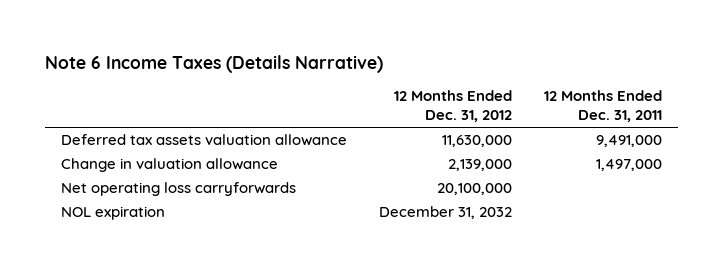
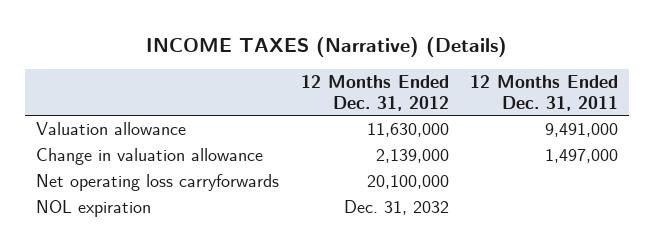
[45,54,384,73] Note 6 Income Taxes (Details Narrative) -> [146,36,508,57] INCOME TAXES (Narrative) (Details)
[61,134,348,147] Deferred tax assets valuation allowance -> [35,121,186,135] Valuation allowance
[379,206,513,220] December 31, 2032 -> [343,199,449,215] Dec. 31, 2032

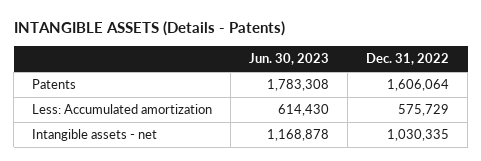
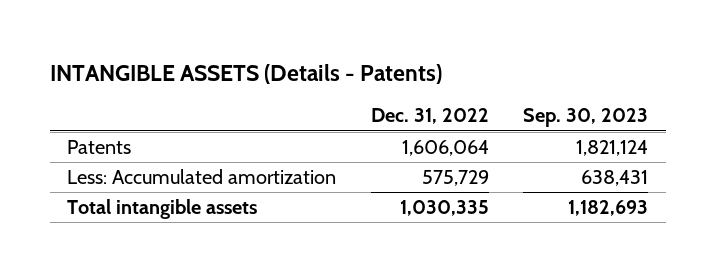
[249,53,330,66] Jun. 30, 2023 -> none
none -> [523,108,649,128] Sep. 30, 2023
[32,129,158,142] Intangible assets - net -> [67,198,258,219] Total intangible assets

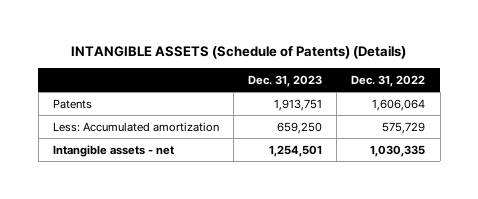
[49,63,442,84] INTANGIBLE ASSETS (Details - Patents) -> [71,45,407,60] INTANGIBLE ASSETS (Schedule of Patents) (Details)
[523,108,649,128] Sep. 30, 2023 -> none
none -> [248,74,323,87] Dec. 31, 2023
[67,198,258,219] Total intangible assets -> [52,144,174,157] Intangible assets - net

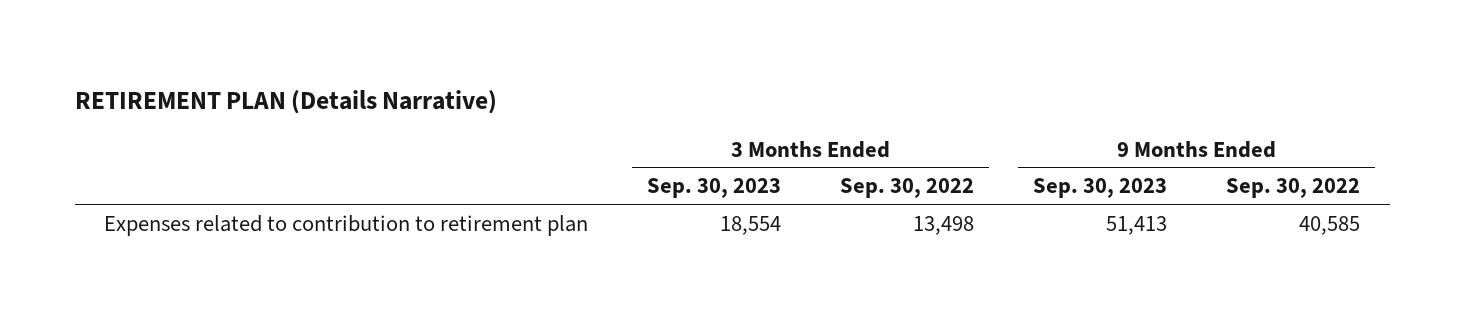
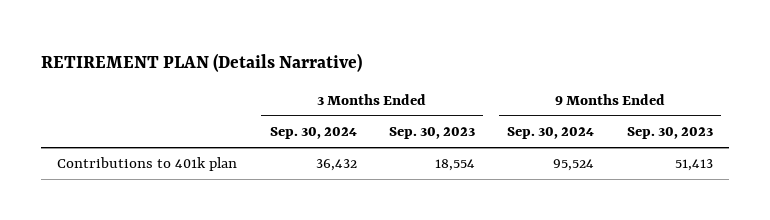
[840,178,975,199] Sep. 30, 2022 -> none
[1226,178,1361,199] Sep. 30, 2022 -> none
none -> [269,127,357,140] Sep. 30, 2024
none -> [507,127,595,140] Sep. 30, 2024
[104,214,589,236] Expenses related to contribution to retirement plan -> [57,157,238,172] Contributions to 401k plan

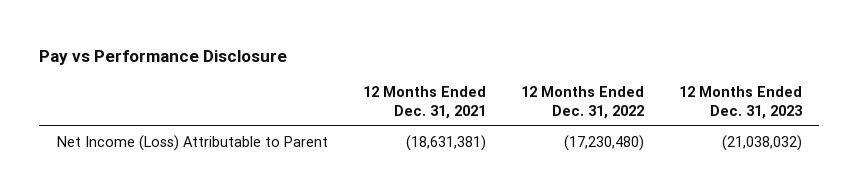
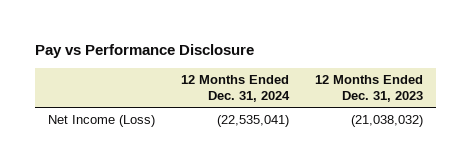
[362,85,486,119] 12 Months Ended Dec. 31, 2021 -> none
[520,85,644,119] 12 Months Ended Dec. 31, 2022 -> none
none -> [181,74,291,103] 12 Months Ended Dec. 31, 2024
[56,135,328,152] Net Income (Loss) Attributable to Parent -> [47,114,155,127] Net Income (Loss)

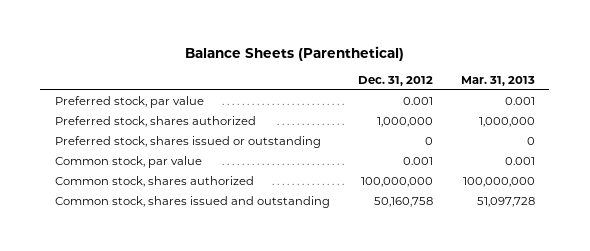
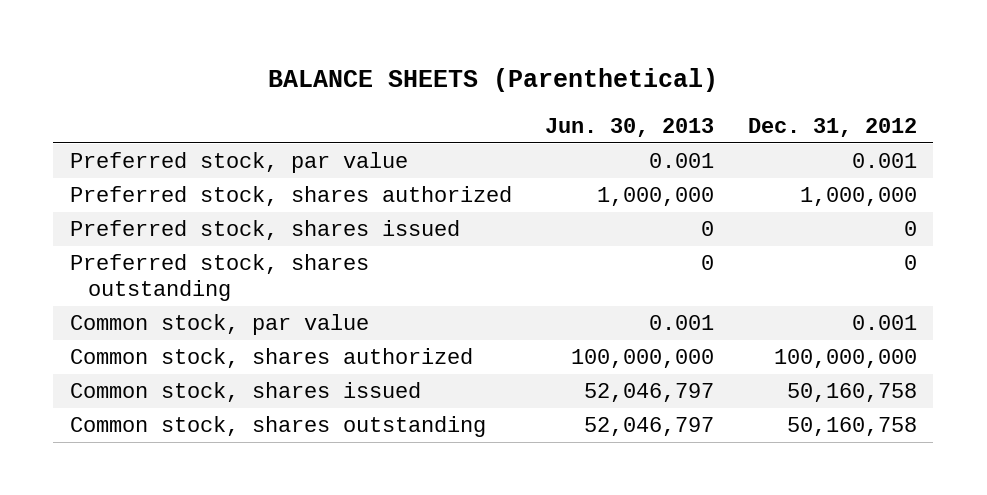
[184,46,404,62] Balance Sheets (Parenthetical) -> [268,68,719,93] BALANCE SHEETS (Parenthetical)
[461,75,536,86] Mar. 31, 2013 -> none
none -> [545,118,715,138] Jun. 30, 2013
none -> [69,220,460,241] Preferred stock, shares issued
[54,135,321,148] Preferred stock, shares issued or outstanding -> [69,254,369,302] Preferred stock, shares outstanding
[54,195,330,208] Common stock, shares issued and outstanding -> [69,382,421,403] Common stock, shares issued
none -> [69,416,486,438] Common stock, shares outstanding

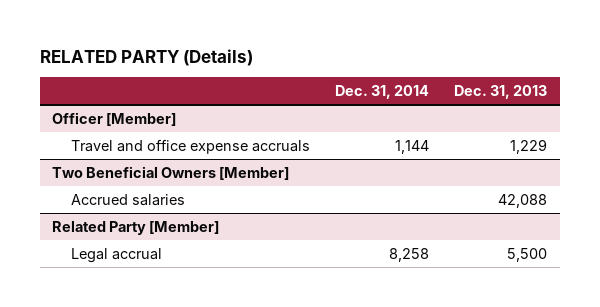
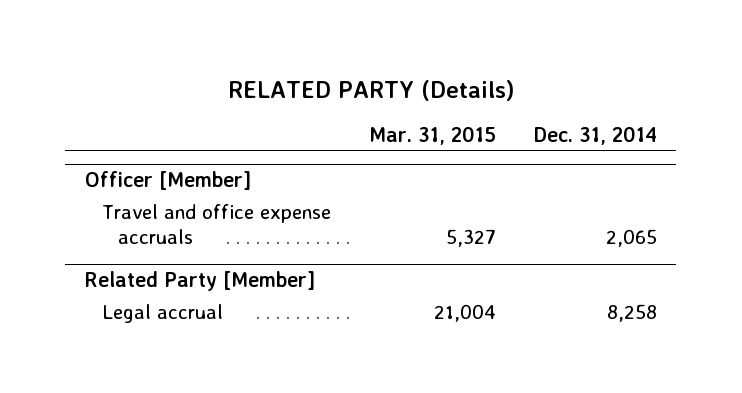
[454,85,548,100] Dec. 31, 2013 -> none
none -> [368,126,496,146] Mar. 31, 2015
[52,165,290,180] Two Beneficial Owners [Member] -> none
[70,193,185,206] Accrued salaries -> none
[395,139,430,154] 1,144 -> [606,228,658,247] 2,065

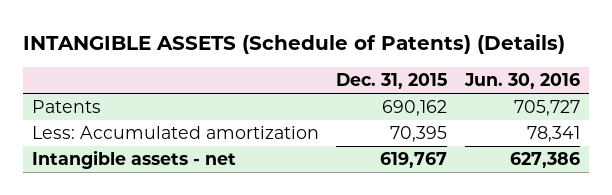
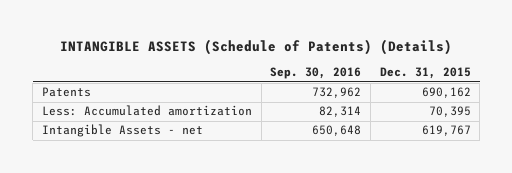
[464,73,581,90] Jun. 30, 2016 -> none
none -> [270,67,362,80] Sep. 30, 2016
[31,150,236,170] Intangible assets - net -> [41,124,203,138] Intangible Assets - net

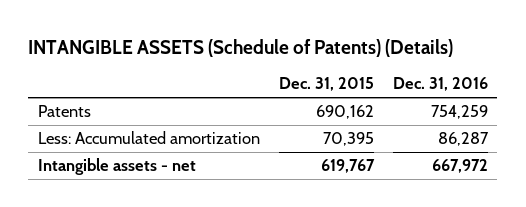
[270,67,362,80] Sep. 30, 2016 -> none
none -> [392,77,488,92] Dec. 31, 2016
[41,124,203,138] Intangible Assets - net -> [37,158,196,176] Intangible assets - net

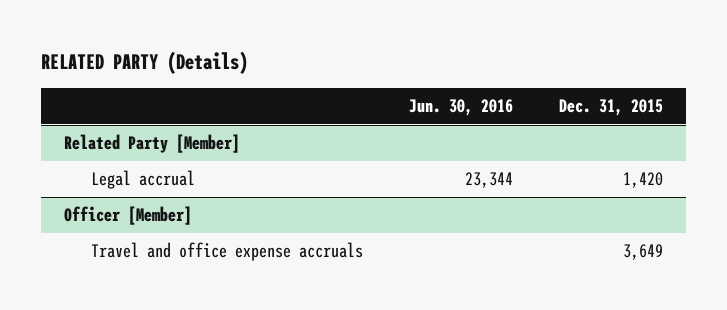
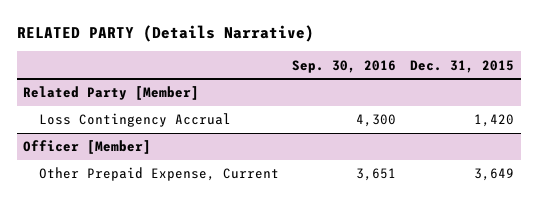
[41,51,249,75] RELATED PARTY (Details) -> [16,24,314,42] RELATED PARTY (Details Narrative)
[408,98,513,116] Jun. 30, 2016 -> none
none -> [292,59,397,73] Sep. 30, 2016
[90,170,195,190] Legal accrual -> [38,113,231,128] Loss Contingency Accrual
[90,242,363,262] Travel and office expense accruals -> [38,167,279,182] Other Prepaid Expense, Current

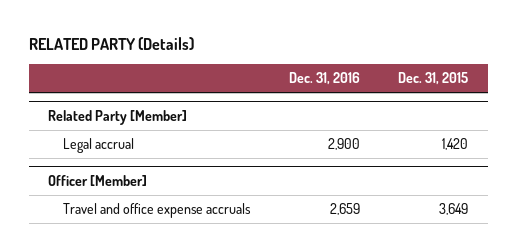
[16,24,314,42] RELATED PARTY (Details Narrative) -> [28,37,194,51] RELATED PARTY (Details)
[292,59,397,73] Sep. 30, 2016 -> none
none -> [288,72,360,86] Dec. 31, 2016
[38,113,231,128] Loss Contingency Accrual -> [63,138,135,154] Legal accrual
[38,167,279,182] Other Prepaid Expense, Current -> [63,203,252,219] Travel and office expense accruals

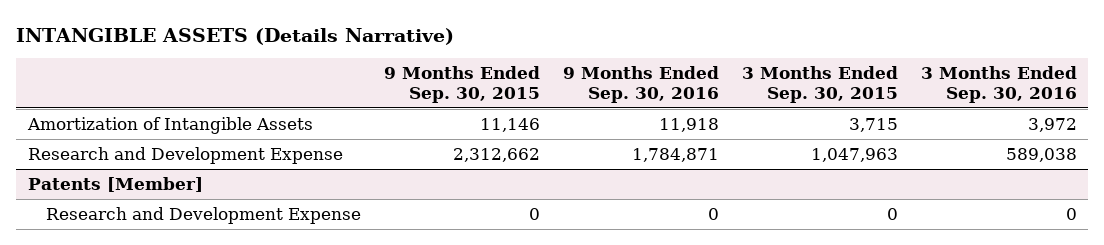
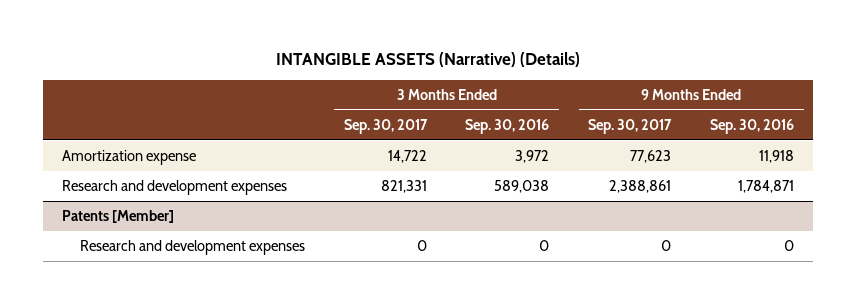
[16,27,455,45] INTANGIBLE ASSETS (Details Narrative) -> [275,52,580,68] INTANGIBLE ASSETS (Narrative) (Details)
[383,65,540,103] 9 Months Ended Sep. 30, 2015 -> none
[741,65,898,103] 3 Months Ended Sep. 30, 2015 -> none
none -> [343,119,428,135] Sep. 30, 2017
none -> [588,119,673,135] Sep. 30, 2017
[26,116,313,134] Amortization of Intangible Assets -> [61,150,196,166] Amortization expense
[27,146,343,164] Research and Development Expense -> [61,180,287,196] Research and development expenses
[46,206,362,224] Research and Development Expense -> [79,240,305,256] Research and development expenses

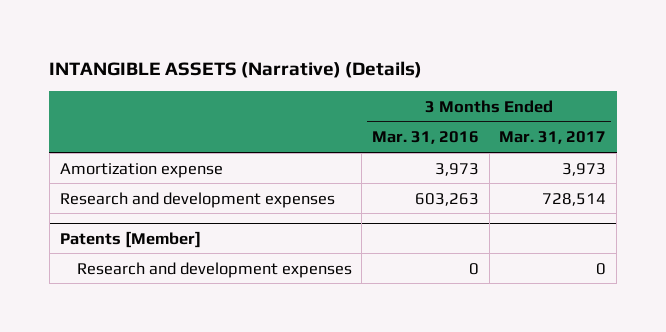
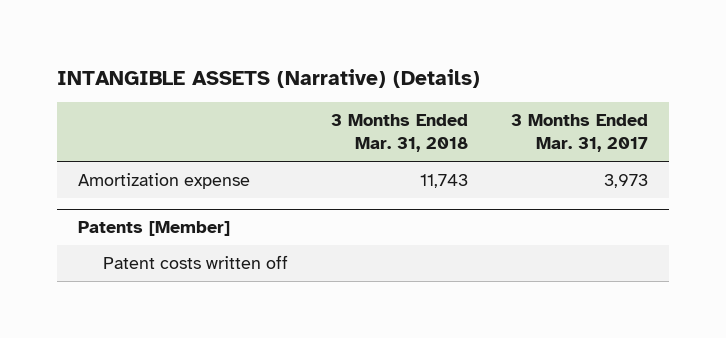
[372,131,480,145] Mar. 31, 2016 -> none
none -> [331,114,469,153] 3 Months Ended Mar. 31, 2018
[59,191,335,208] Research and development expenses -> none
[76,261,352,278] Research and development expenses -> none
none -> [103,254,289,269] Patent costs written off

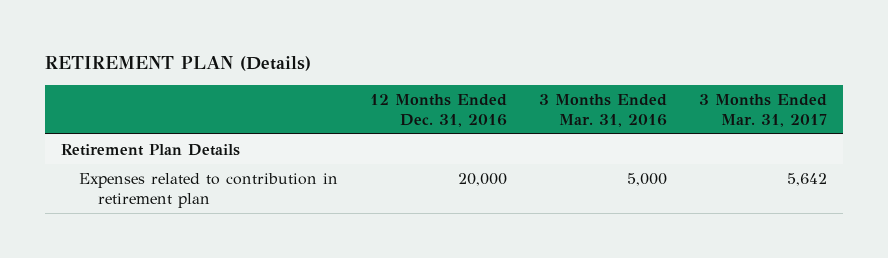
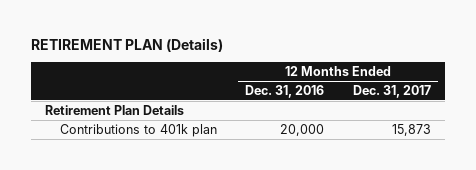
[539,93,668,127] 3 Months Ended Mar. 31, 2016 -> none
[699,93,828,127] 3 Months Ended Mar. 31, 2017 -> none
none -> [353,84,432,98] Dec. 31, 2017
[79,172,339,209] Expenses related to contribution in retirement plan -> [59,123,217,137] Contributions to 401k plan

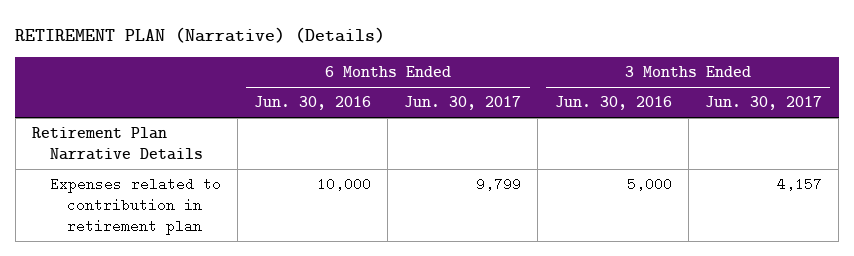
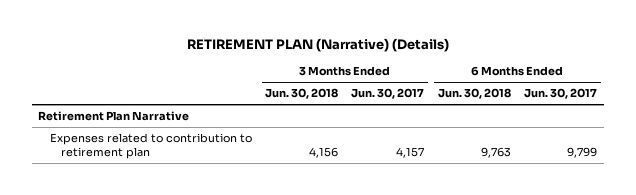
[253,96,371,111] Jun. 30, 2016 -> none
[554,96,672,111] Jun. 30, 2016 -> none
none -> [264,88,338,100] Jun. 30, 2018
none -> [437,88,511,100] Jun. 30, 2018
[31,127,203,160] Retirement Plan Narrative Details -> [38,111,190,122] Retirement Plan Narrative
[49,177,221,235] Expenses related to contribution in retirement plan -> [49,133,252,159] Expenses related to contribution to retirement plan

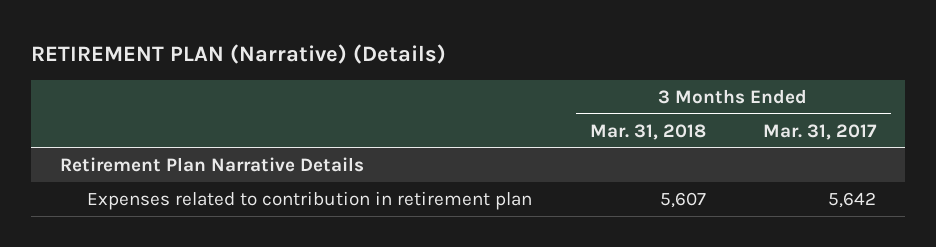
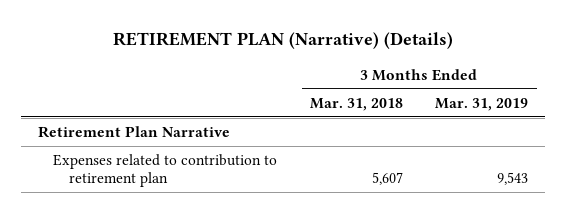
[763,123,878,140] Mar. 31, 2017 -> none
none -> [435,97,529,111] Mar. 31, 2019
[59,156,364,172] Retirement Plan Narrative Details -> [37,125,230,138] Retirement Plan Narrative
[87,190,533,210] Expenses related to contribution in retirement plan -> [53,153,278,187] Expenses related to contribution to retirement plan

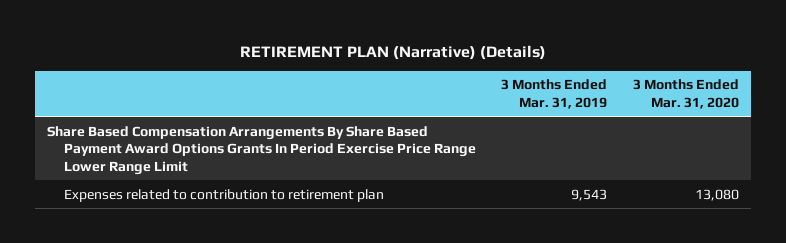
[309,97,403,111] Mar. 31, 2018 -> none
none -> [632,79,739,109] 3 Months Ended Mar. 31, 2020
[37,125,230,138] Retirement Plan Narrative -> [47,125,476,175] Share Based Compensation Arrangements By Share Based Payment Award Options Grants In Period Exercise Price Range Lower Range Limit

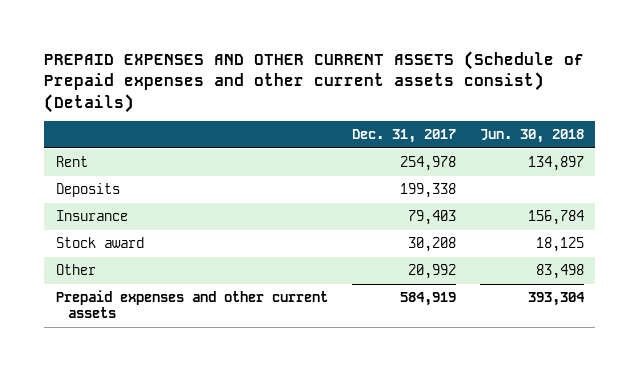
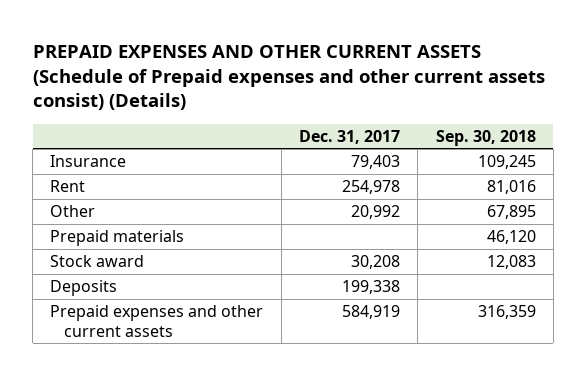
[479,129,584,144] Jun. 30, 2018 -> none
none -> [435,129,536,146] Sep. 30, 2018
[55,156,88,168] Rent -> [50,180,86,193] Rent
none -> [50,230,185,247] Prepaid materials
[55,237,144,249] Stock award -> [50,255,145,268] Stock award
[55,183,120,198] Deposits -> [50,280,118,297] Deposits

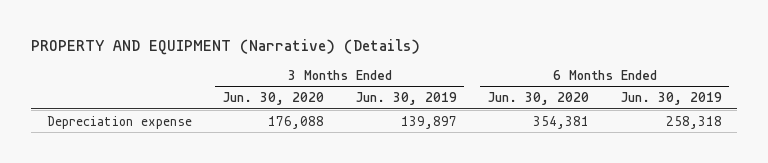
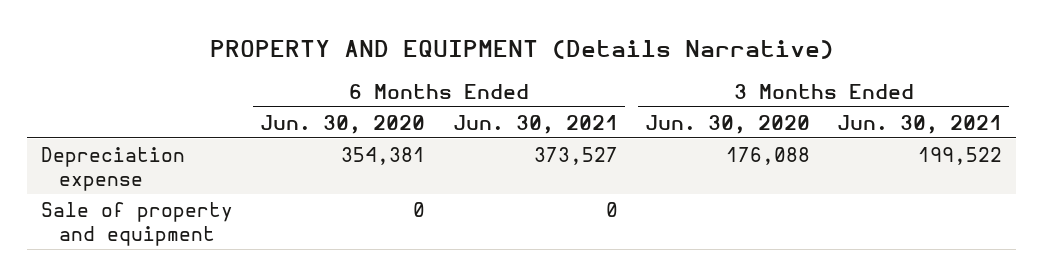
[30,39,420,56] PROPERTY AND EQUIPMENT (Narrative) (Details) -> [209,39,834,59] PROPERTY AND EQUIPMENT (Details Narrative)
[355,92,457,106] Jun. 30, 2019 -> none
[620,92,722,106] Jun. 30, 2019 -> none
none -> [452,114,618,134] Jun. 30, 2021
none -> [837,114,1003,134] Jun. 30, 2021
none -> [40,201,233,246] Sale of property and equipment

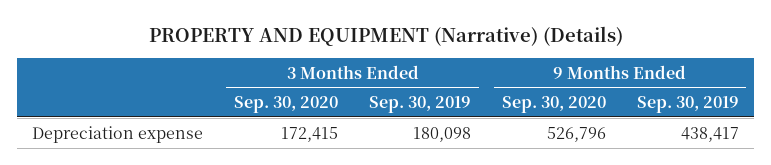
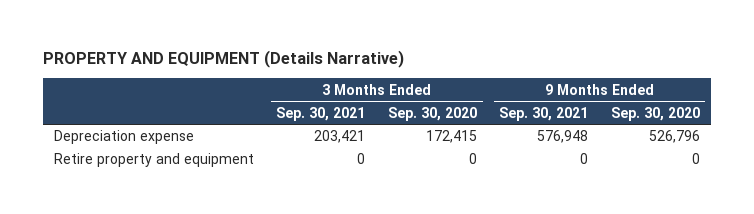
[148,25,623,46] PROPERTY AND EQUIPMENT (Narrative) (Details) -> [42,50,404,69] PROPERTY AND EQUIPMENT (Details Narrative)
[369,96,472,114] Sep. 30, 2019 -> none
[636,96,739,114] Sep. 30, 2019 -> none
none -> [276,106,366,121] Sep. 30, 2021
none -> [499,106,589,121] Sep. 30, 2021
none -> [53,153,254,168] Retire property and equipment

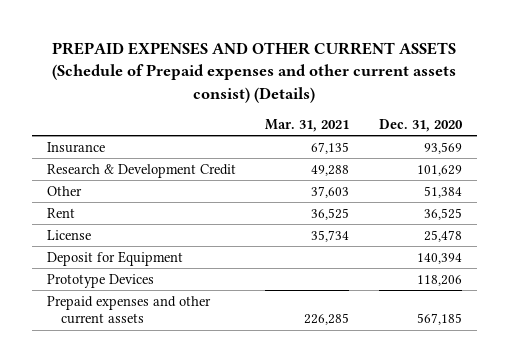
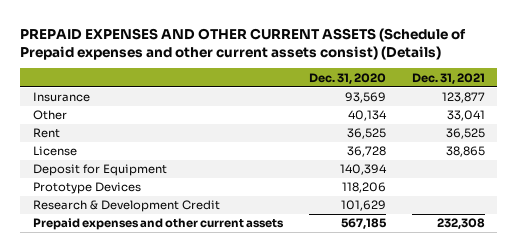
[265,118,350,132] Mar. 31, 2021 -> none
none -> [411,72,485,84] Dec. 31, 2021
[424,185,463,198] 51,384 -> [347,110,387,122] 40,134
[424,229,463,242] 25,478 -> [346,146,386,158] 36,728
[46,163,236,178] Research & Development Credit -> [33,200,221,213] Research & Development Credit

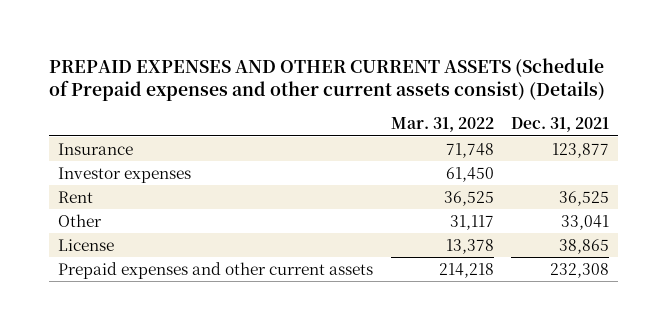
[308,72,386,84] Dec. 31, 2020 -> none
none -> [390,117,494,133] Mar. 31, 2022
none -> [57,166,191,183] Investor expenses
[33,110,68,121] Other -> [57,213,102,227] Other
[33,164,168,177] Deposit for Equipment -> none
[33,182,142,195] Prototype Devices -> none
[33,200,221,213] Research & Development Credit -> none

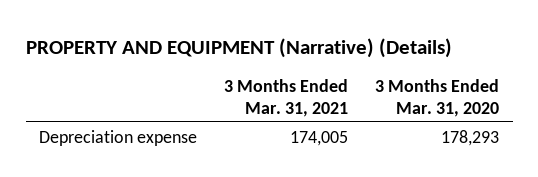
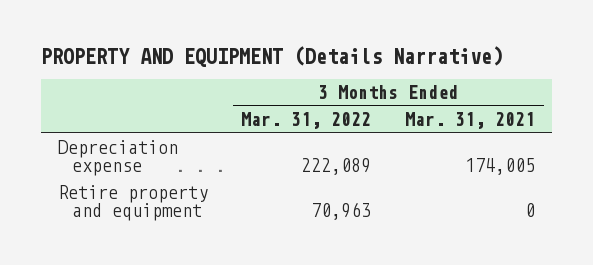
[25,37,452,58] PROPERTY AND EQUIPMENT (Narrative) (Details) -> [40,45,503,67] PROPERTY AND EQUIPMENT (Details Narrative)
[375,79,500,117] 3 Months Ended Mar. 31, 2020 -> none
none -> [241,111,372,129] Mar. 31, 2022
none -> [57,185,208,222] Retire property and equipment

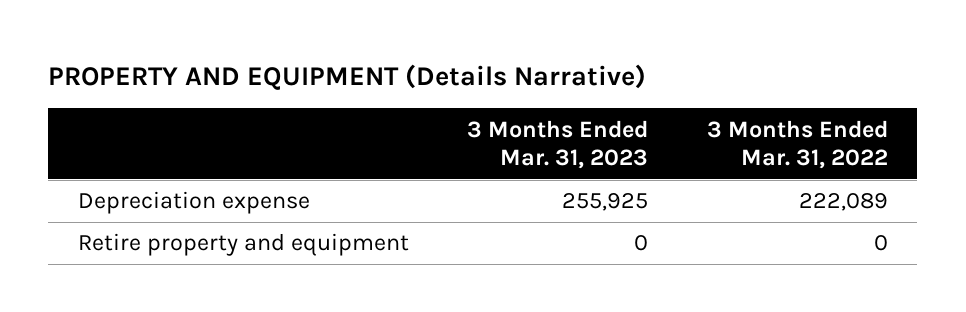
[405,111,536,129] Mar. 31, 2021 -> none
none -> [467,119,649,170] 3 Months Ended Mar. 31, 2023
[311,202,372,221] 70,963 -> [873,235,888,252] 0

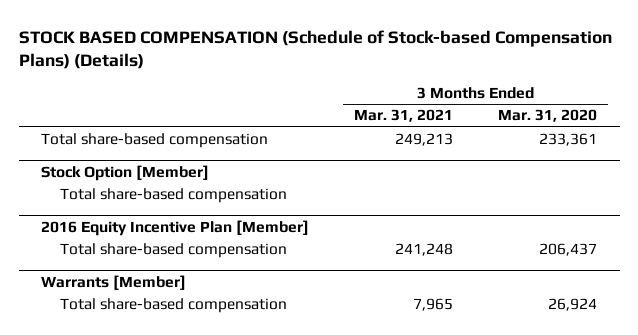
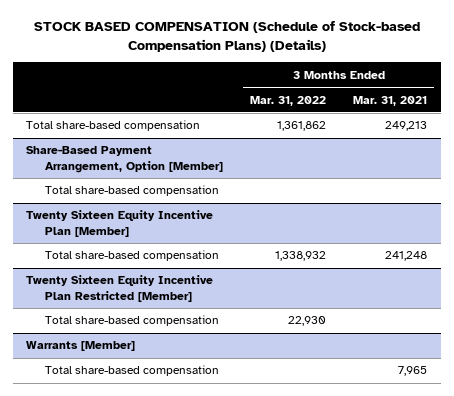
[498,109,598,123] Mar. 31, 2020 -> none
none -> [249,95,326,106] Mar. 31, 2022
[41,164,210,181] Stock Option [Member] -> [26,146,223,174] Share-Based Payment Arrangement, Option [Member]
[41,219,310,236] 2016 Equity Incentive Plan [Member] -> [26,210,214,238] Twenty Sixteen Equity Incentive Plan [Member]
none -> [26,275,214,303] Twenty Sixteen Equity Incentive Plan Restricted [Member]
none -> [44,315,219,327] Total share-based compensation

